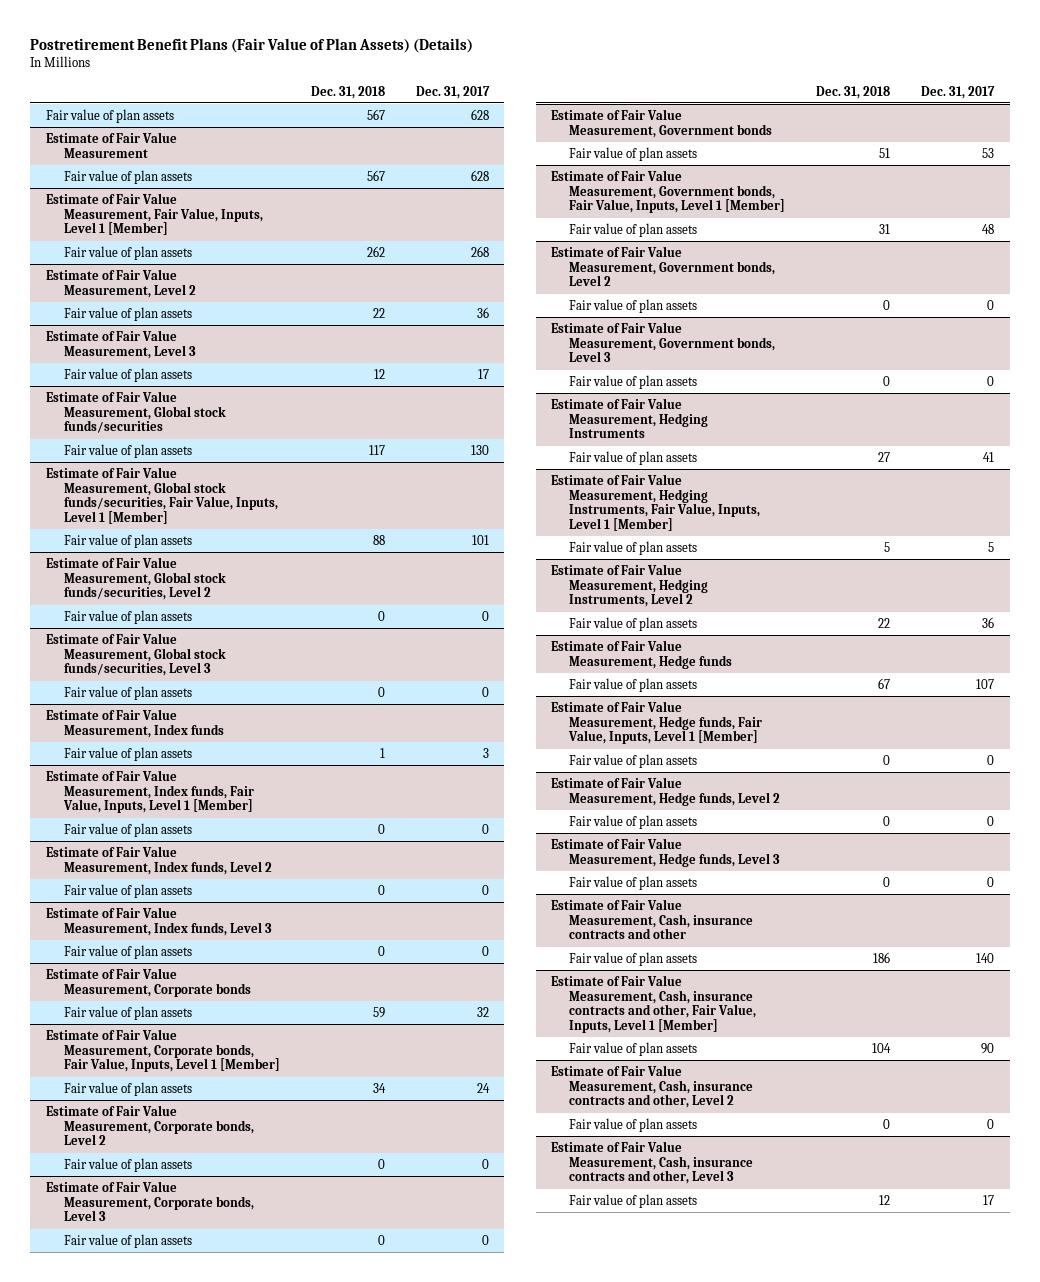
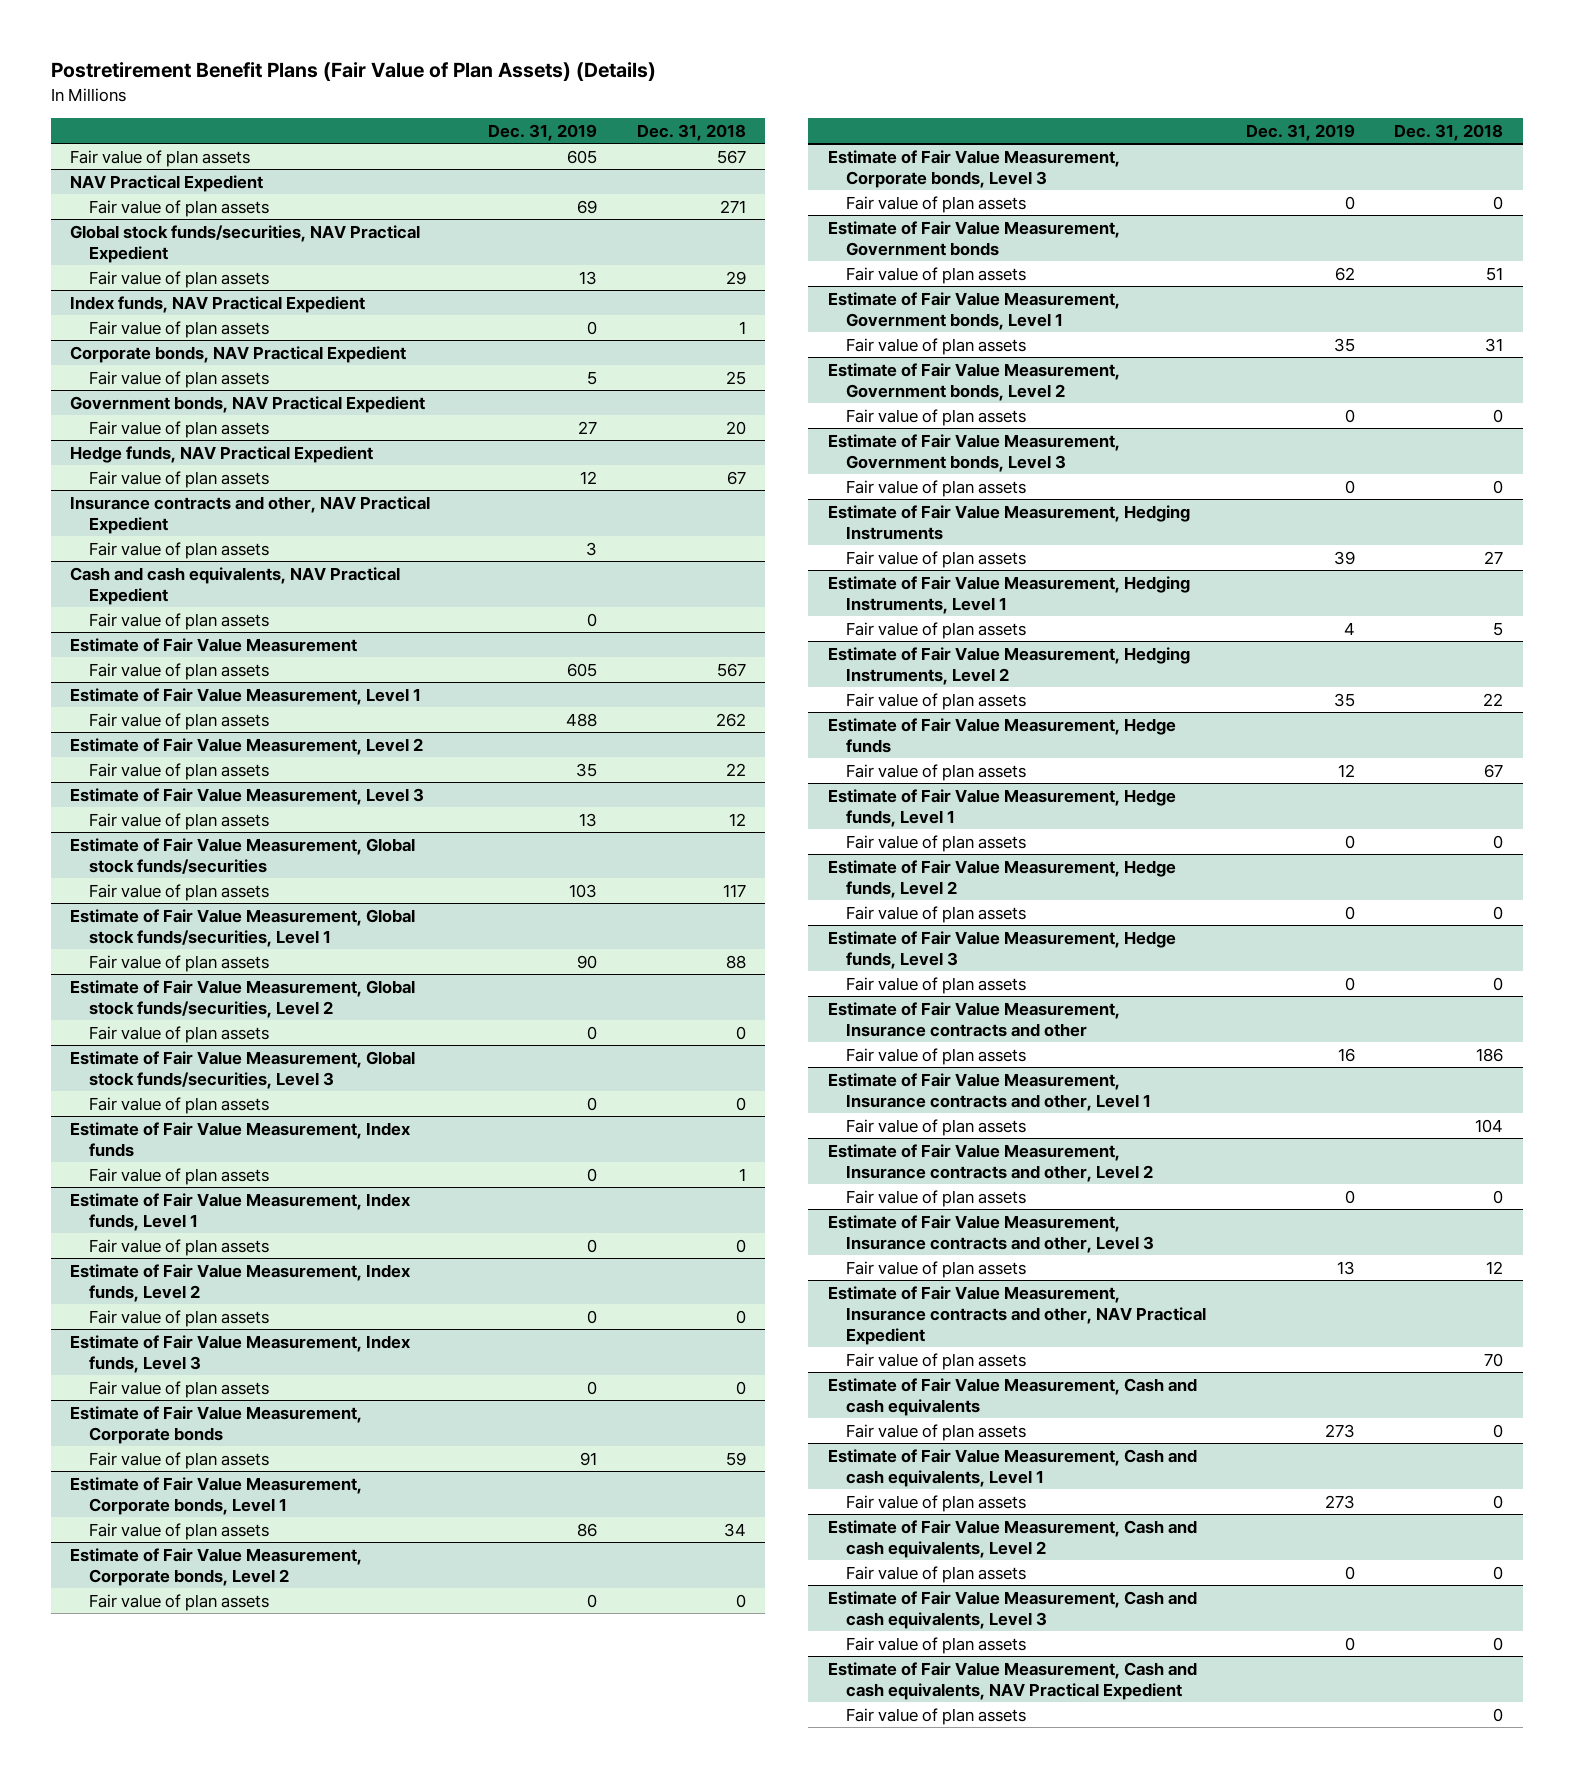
[415,85,490,99] Dec. 31, 2017 -> none
none -> [488,123,598,141] Dec. 31, 2019
none -> [70,174,264,192] NAV Practical Expedient
none -> [88,199,269,217] Fair value of plan assets
none -> [70,224,421,263] Global stock funds/securities, NAV Practical Expedient
none -> [88,270,269,288] Fair value of plan assets
none -> [70,295,366,313] Index funds, NAV Practical Expedient
none -> [88,320,269,338] Fair value of plan assets
none -> [70,345,407,363] Corporate bonds, NAV Practical Expedient
none -> [88,370,269,388] Fair value of plan assets
none -> [70,395,426,413] Government bonds, NAV Practical Expedient
none -> [88,420,269,438] Fair value of plan assets
none -> [70,445,374,463] Hedge funds, NAV Practical Expedient
none -> [88,470,269,488] Fair value of plan assets
none -> [70,495,431,534] Insurance contracts and other, NAV Practical Expedient
none -> [88,541,269,559] Fair value of plan assets
none -> [70,566,401,605] Cash and cash equivalents, NAV Practical Expedient
none -> [88,612,269,630] Fair value of plan assets
[45,192,263,236] Estimate of Fair Value Measurement, Fair Value, Inputs, Level 1 [Member] -> [70,687,422,705] Estimate of Fair Value Measurement, Level 1
[45,466,278,525] Estimate of Fair Value Measurement, Global stock funds/securities, Fair Value, Inputs, Level 1 [Member] -> [70,908,416,947] Estimate of Fair Value Measurement, Global stock funds/securities, Level 1
[45,769,254,814] Estimate of Fair Value Measurement, Index funds, Fair Value, Inputs, Level 1 [Member] -> [70,1192,411,1231] Estimate of Fair Value Measurement, Index funds, Level 1
[45,1028,280,1073] Estimate of Fair Value Measurement, Corporate bonds, Fair Value, Inputs, Level 1 [Member] -> [70,1476,363,1515] Estimate of Fair Value Measurement, Corporate bonds, Level 1
[551,169,786,214] Estimate of Fair Value Measurement, Government bonds, Fair Value, Inputs, Level 1 [Member] -> [828,291,1121,330] Estimate of Fair Value Measurement, Government bonds, Level 1
[551,473,761,532] Estimate of Fair Value Measurement, Hedging Instruments, Fair Value, Inputs, Level 1 [Member] -> [828,575,1191,614] Estimate of Fair Value Measurement, Hedging Instruments, Level 1
[551,700,763,745] Estimate of Fair Value Measurement, Hedge funds, Fair Value, Inputs, Level 1 [Member] -> [828,788,1177,827] Estimate of Fair Value Measurement, Hedge funds, Level 1
[551,898,754,940] Estimate of Fair Value Measurement, Cash, insurance contracts and other -> [828,1001,1121,1037] Estimate of Fair Value Measurement, Insurance contracts and other
[551,974,757,1034] Estimate of Fair Value Measurement, Cash, insurance contracts and other, Fair Value, Inputs, Level 1 [Member] -> [828,1072,1152,1111] Estimate of Fair Value Measurement, Insurance contracts and other, Level 1
[551,1064,754,1109] Estimate of Fair Value Measurement, Cash, insurance contracts and other, Level 2 -> [828,1143,1154,1182] Estimate of Fair Value Measurement, Insurance contracts and other, Level 2
[551,1140,754,1185] Estimate of Fair Value Measurement, Cash, insurance contracts and other, Level 3 -> [828,1214,1155,1253] Estimate of Fair Value Measurement, Insurance contracts and other, Level 3
none -> [828,1285,1207,1345] Estimate of Fair Value Measurement, Insurance contracts and other, NAV Practical Expedient
none -> [846,1352,1027,1370] Fair value of plan assets
none -> [828,1377,1198,1416] Estimate of Fair Value Measurement, Cash and cash equivalents
none -> [846,1423,1027,1441] Fair value of plan assets
none -> [828,1448,1198,1487] Estimate of Fair Value Measurement, Cash and cash equivalents, Level 1
none -> [846,1494,1027,1512] Fair value of plan assets
none -> [828,1519,1198,1558] Estimate of Fair Value Measurement, Cash and cash equivalents, Level 2
none -> [846,1565,1027,1583] Fair value of plan assets
none -> [828,1590,1198,1629] Estimate of Fair Value Measurement, Cash and cash equivalents, Level 3
none -> [846,1636,1027,1654] Fair value of plan assets
none -> [828,1661,1198,1700] Estimate of Fair Value Measurement, Cash and cash equivalents, NAV Practical Expedient
none -> [846,1707,1027,1725] Fair value of plan assets

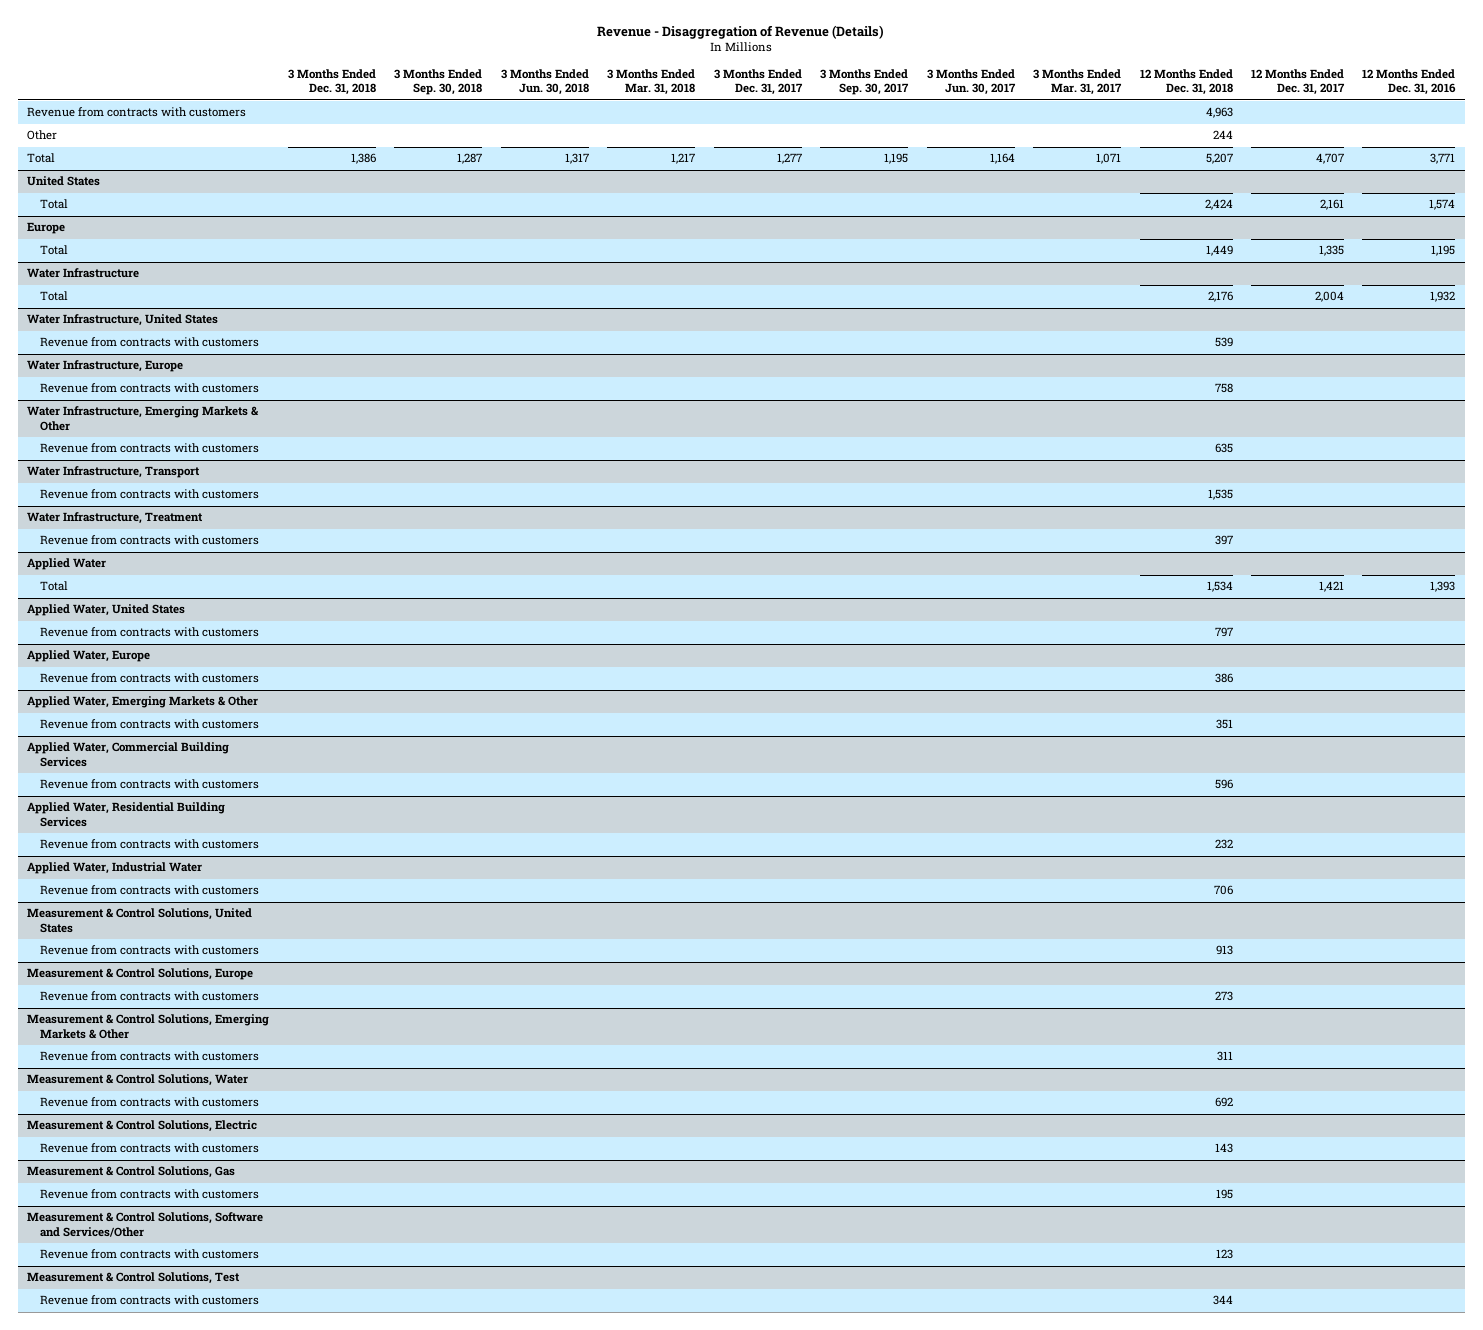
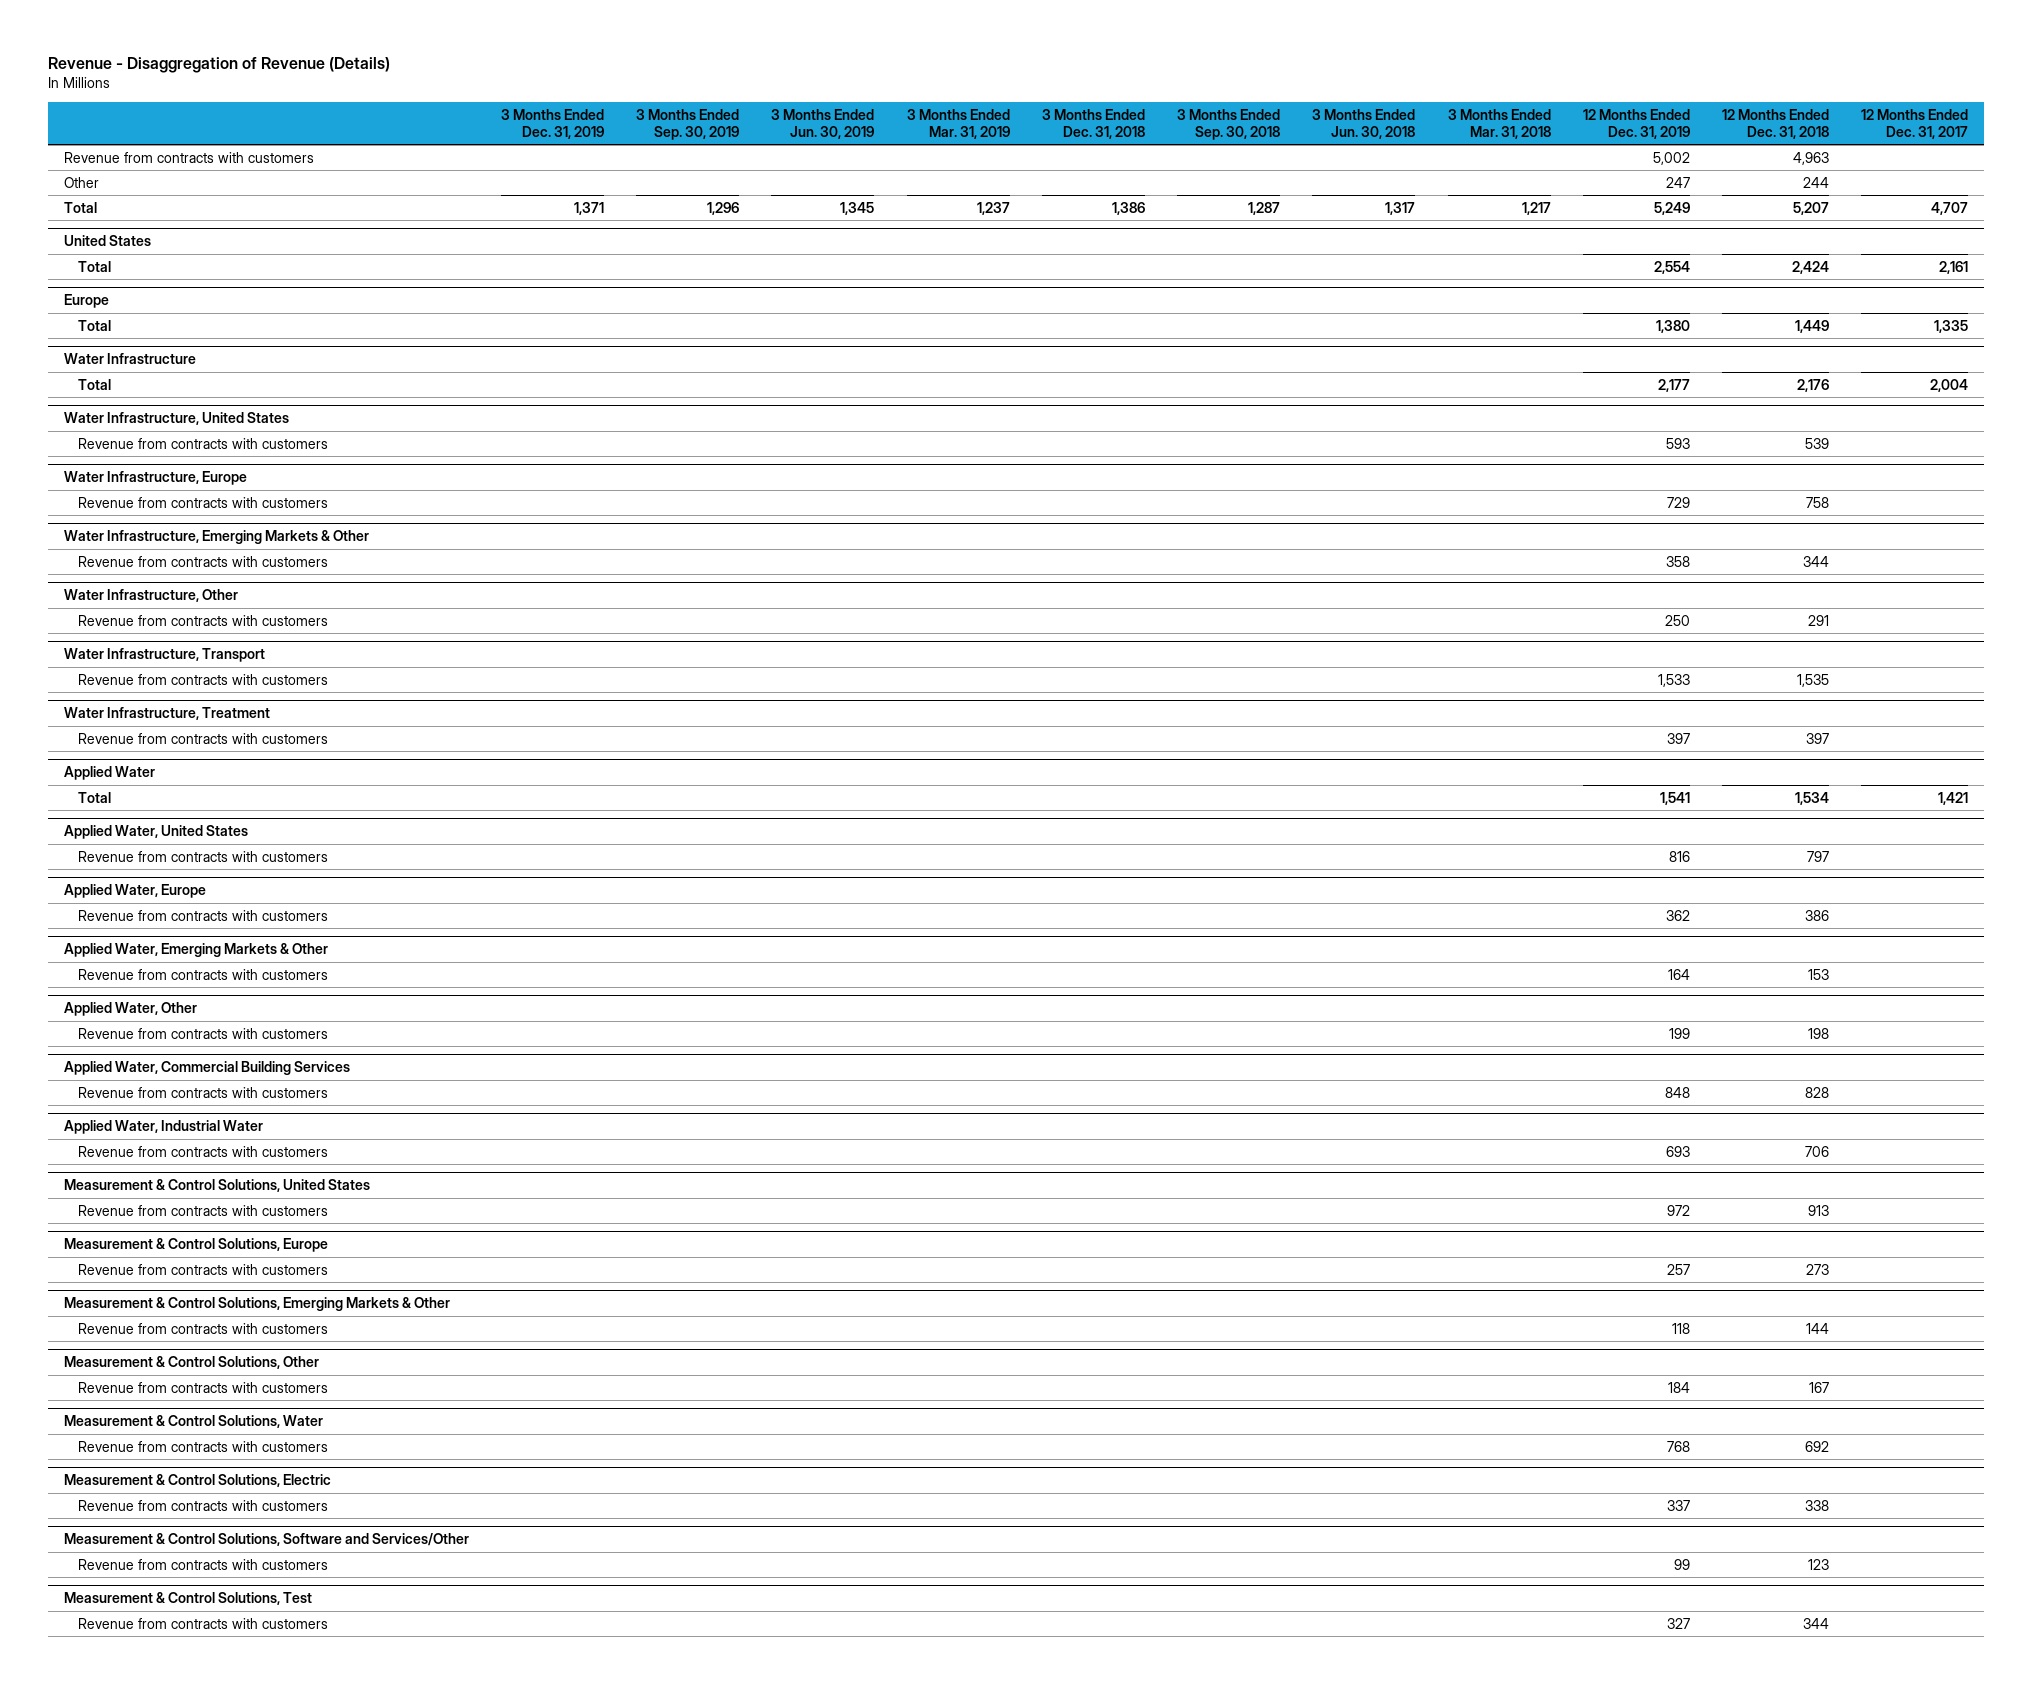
[713,68,803,96] 3 Months Ended Dec. 31, 2017 -> none
[820,68,910,96] 3 Months Ended Sep. 30, 2017 -> none
[926,68,1016,96] 3 Months Ended Jun. 30, 2017 -> none
[1033,68,1123,96] 3 Months Ended Mar. 31, 2017 -> none
[1362,68,1457,96] 12 Months Ended Dec. 31, 2016 -> none
none -> [501,109,605,139] 3 Months Ended Dec. 31, 2019
none -> [636,109,740,140] 3 Months Ended Sep. 30, 2019
none -> [771,109,875,139] 3 Months Ended Jun. 30, 2019
none -> [906,109,1010,139] 3 Months Ended Mar. 31, 2019
none -> [1582,109,1690,139] 12 Months Ended Dec. 31, 2019
[1214,443,1233,454] 635 -> [1803,555,1830,567] 344
none -> [63,589,238,603] Water Infrastructure, Other
none -> [77,614,328,626] Revenue from contracts with customers
[1215,719,1233,730] 351 -> [1808,968,1830,980] 153
none -> [63,1002,197,1017] Applied Water, Other
none -> [77,1027,328,1039] Revenue from contracts with customers
[27,802,226,828] Applied Water, Residential Building Services -> none
[39,839,259,850] Revenue from contracts with customers -> none
[1214,779,1233,790] 596 -> [1805,1086,1830,1098] 828
[1216,1051,1233,1062] 311 -> [1806,1322,1830,1334] 144
none -> [63,1356,319,1370] Measurement & Control Solutions, Other
none -> [77,1381,328,1393] Revenue from contracts with customers
[27,1166,236,1179] Measurement & Control Solutions, Gas -> none
[39,1189,259,1200] Revenue from contracts with customers -> none
[1214,1143,1233,1154] 143 -> [1805,1499,1830,1511] 338

